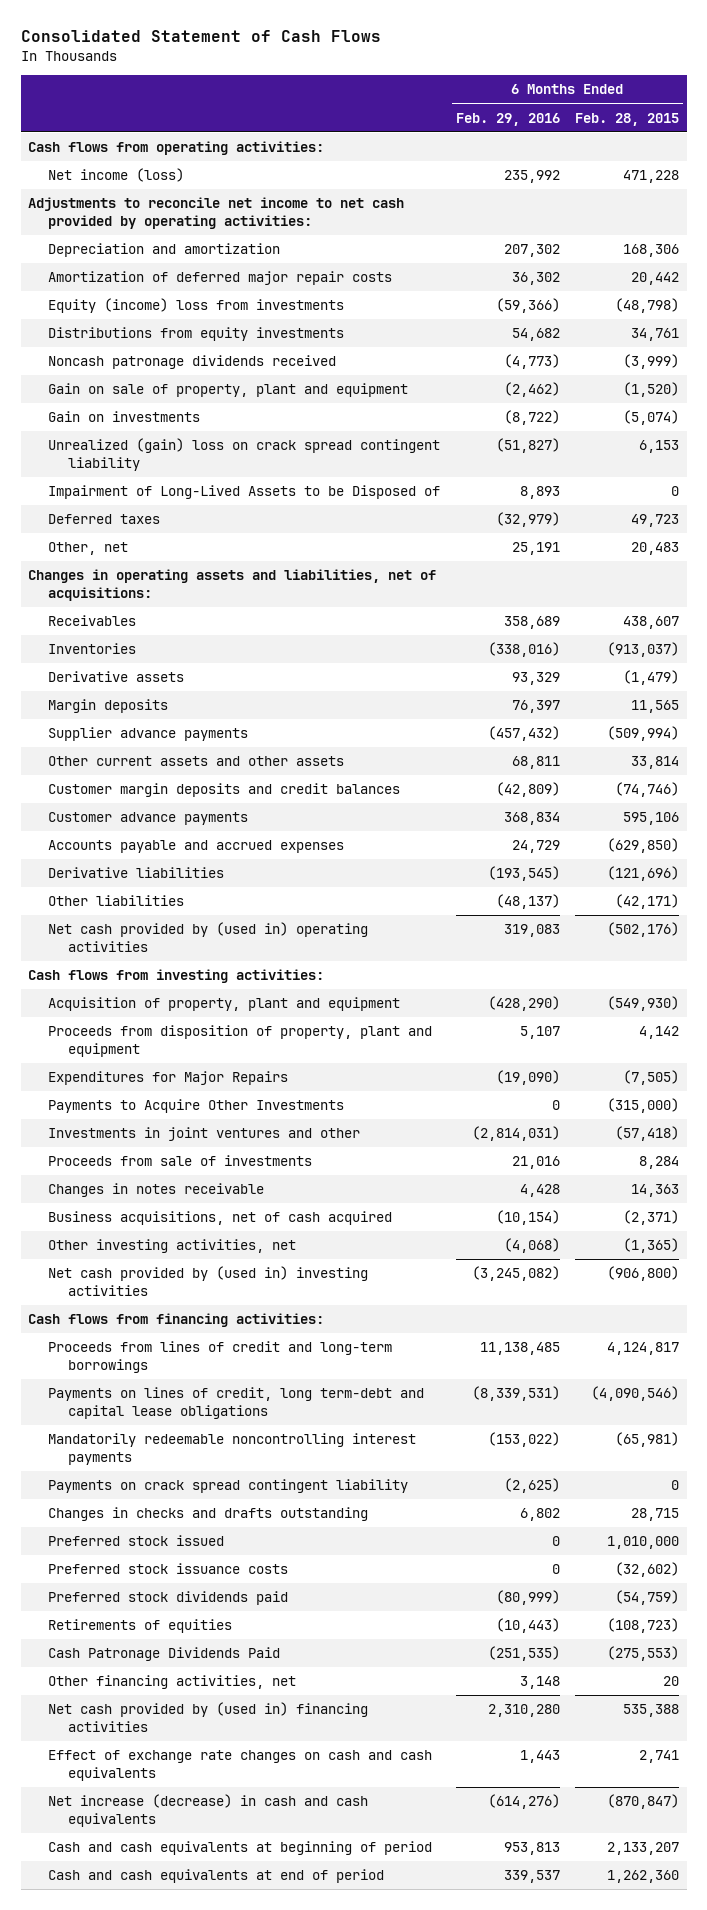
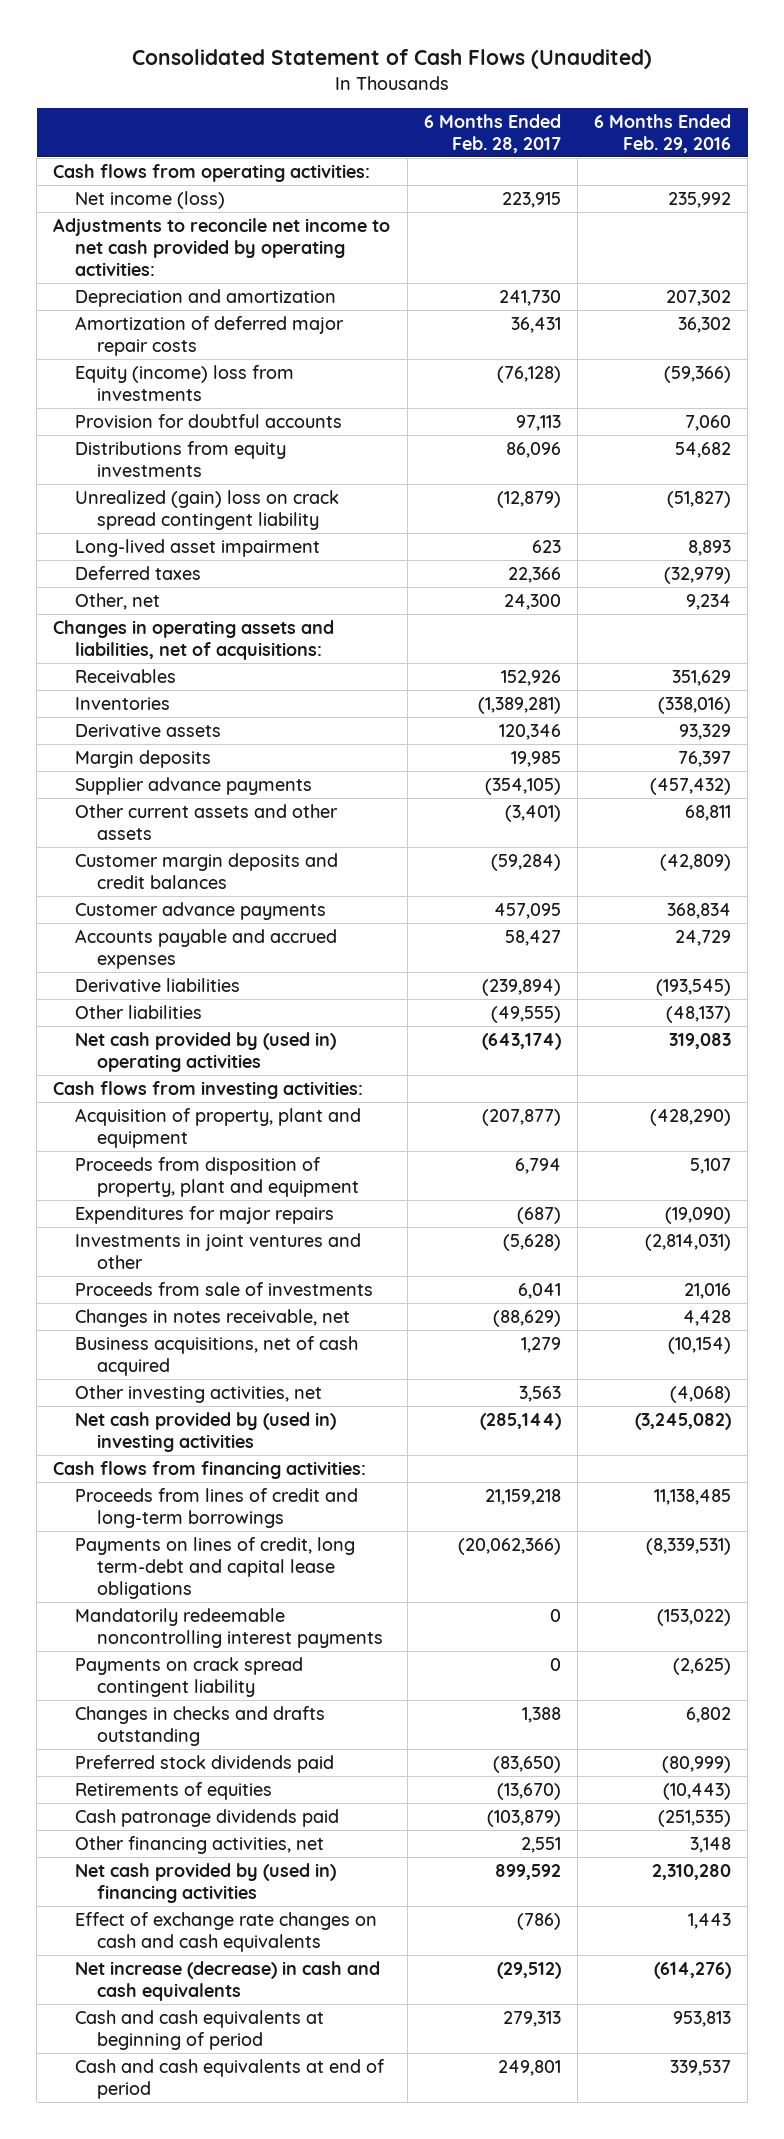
[20,30,381,43] Consolidated Statement of Cash Flows -> [132,49,653,70] Consolidated Statement of Cash Flows (Unaudited)
[574,112,679,126] Feb. 28, 2015 -> none
none -> [423,113,561,153] 6 Months Ended Feb. 28, 2017
none -> [75,413,343,428] Provision for doubtful accounts
[48,355,337,370] Noncash patronage dividends received -> none
[48,383,409,398] Gain on sale of property, plant and equipment -> none
[48,411,201,423] Gain on investments -> none
[48,485,441,500] Impairment of Long-Lived Assets to be Disposed of -> [75,538,321,557] Long-lived asset impairment
[511,542,560,556] 25,191 -> [686,593,732,610] 9,234
[503,616,560,630] 358,689 -> [672,669,732,686] 351,629
[48,1099,345,1114] Payments to Acquire Other Investments -> none
[48,1071,289,1086] Expenditures for Major Repairs -> [75,1205,335,1224] Expenditures for major repairs
[48,1183,265,1198] Changes in notes receivable -> [75,1308,351,1327] Changes in notes receivable, net
[48,1535,225,1547] Preferred stock issued -> none
[48,1563,289,1575] Preferred stock issuance costs -> none
[48,1647,281,1662] Cash Patronage Dividends Paid -> [75,1808,340,1827] Cash patronage dividends paid

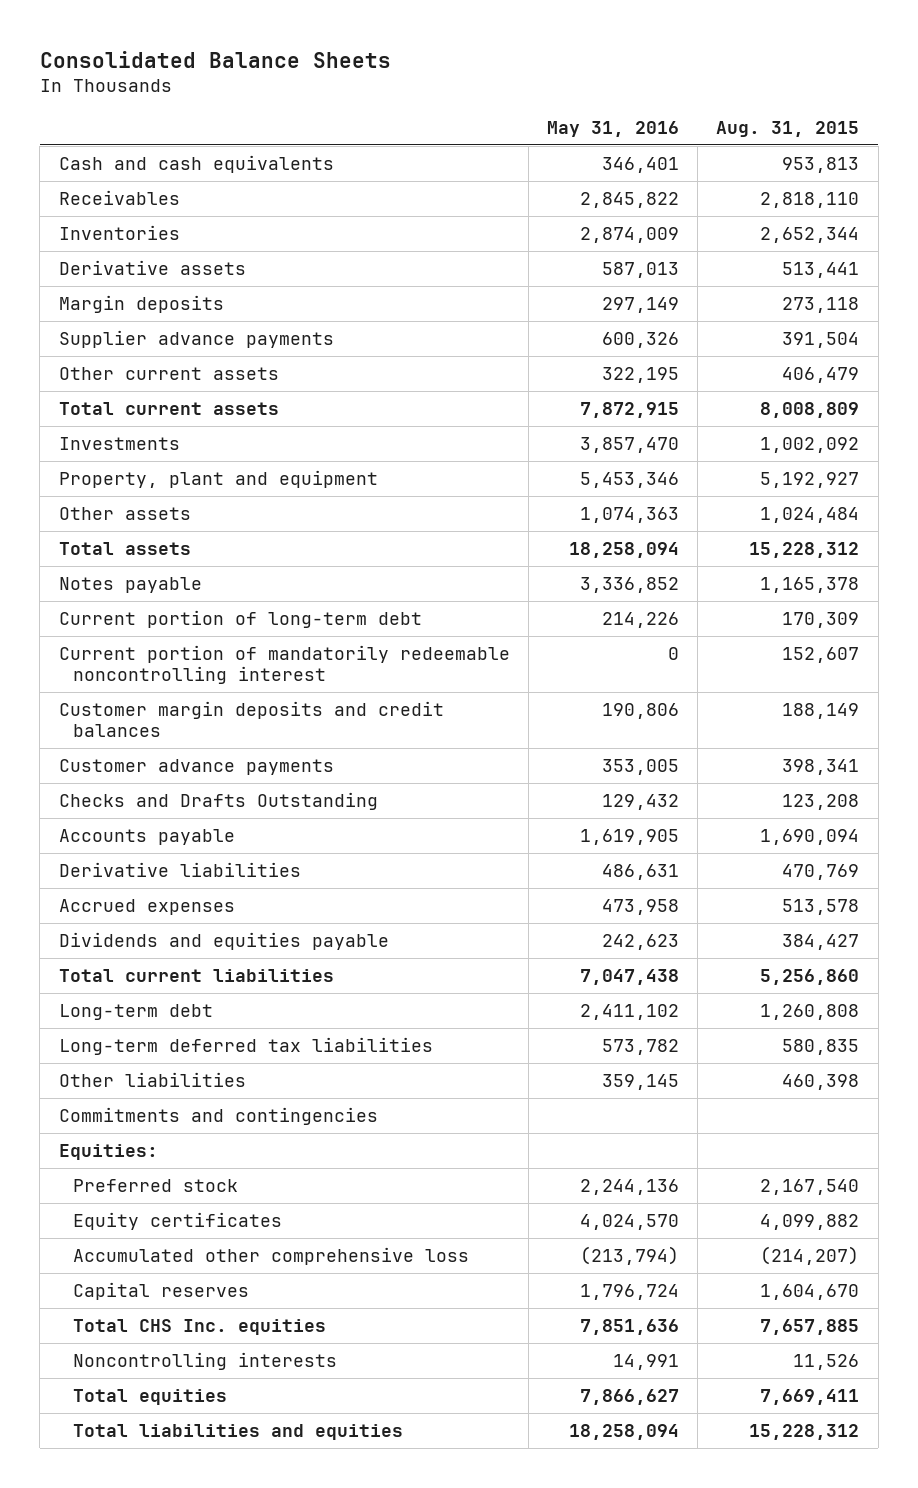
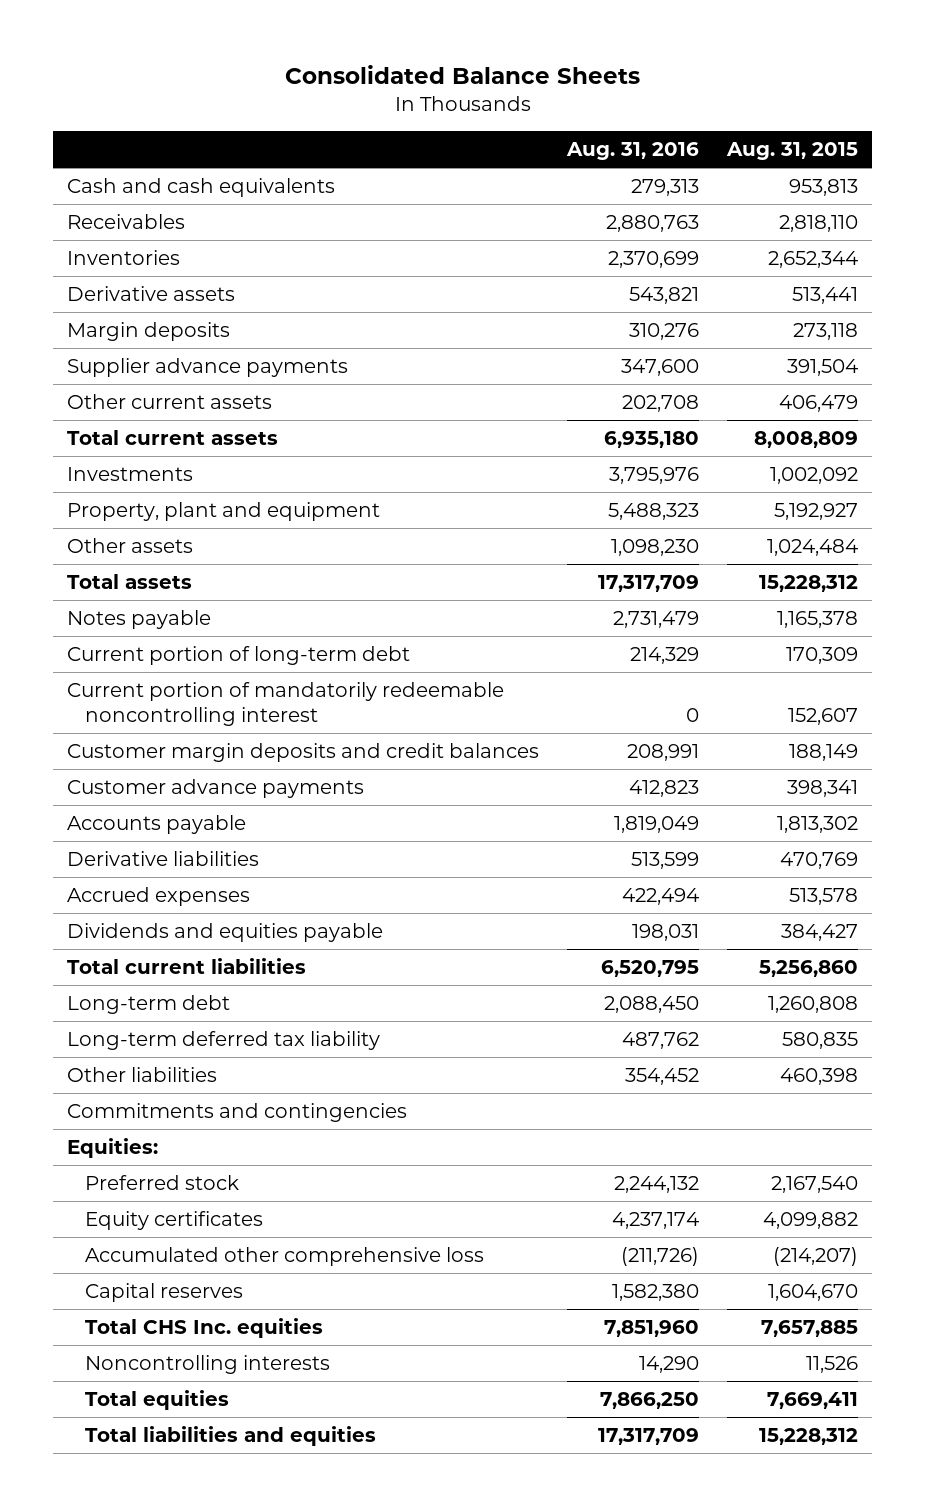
[547,120,680,137] May 31, 2016 -> none
none -> [566,142,700,161] Aug. 31, 2016
[58,792,378,811] Checks and Drafts Outstanding -> none
[760,829,860,846] 1,690,094 -> [777,815,859,833] 1,813,302
[58,1037,433,1056] Long-term deferred tax liabilities -> [67,1030,381,1050] Long-term deferred tax liability

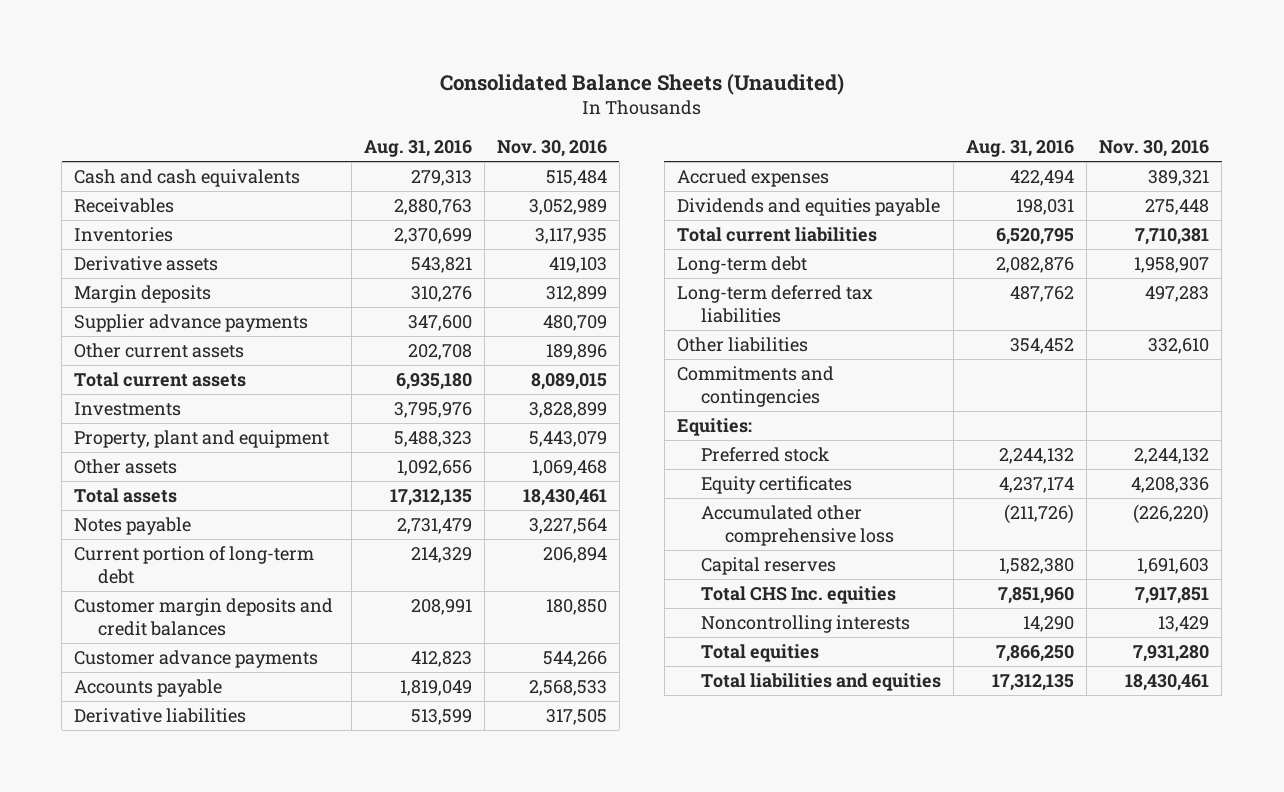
[284,65,640,85] Consolidated Balance Sheets -> [439,72,844,95] Consolidated Balance Sheets (Unaudited)
[726,142,859,161] Aug. 31, 2015 -> none
none -> [496,139,607,157] Nov. 30, 2016
[611,538,700,556] 1,098,230 -> [396,460,472,477] 1,092,656
[598,574,700,592] 17,317,709 -> [389,489,472,507] 17,312,135
[67,681,505,727] Current portion of mandatorily redeemable noncontrolling interest -> none
[604,995,700,1013] 2,088,450 -> [996,257,1075,274] 2,082,876
[67,1030,381,1050] Long-term deferred tax liability -> [676,285,873,323] Long-term deferred tax liabilities
[598,1427,700,1445] 17,317,709 -> [992,674,1075,692] 17,312,135

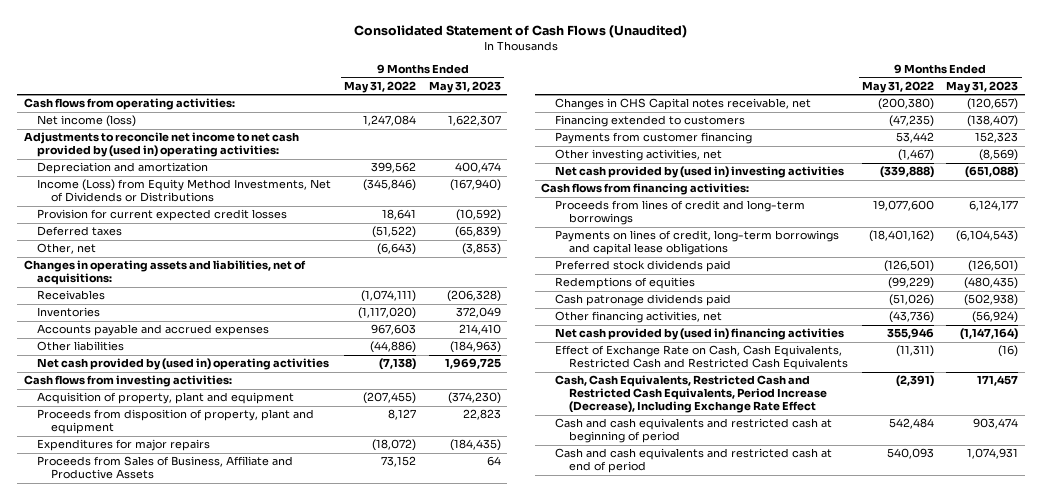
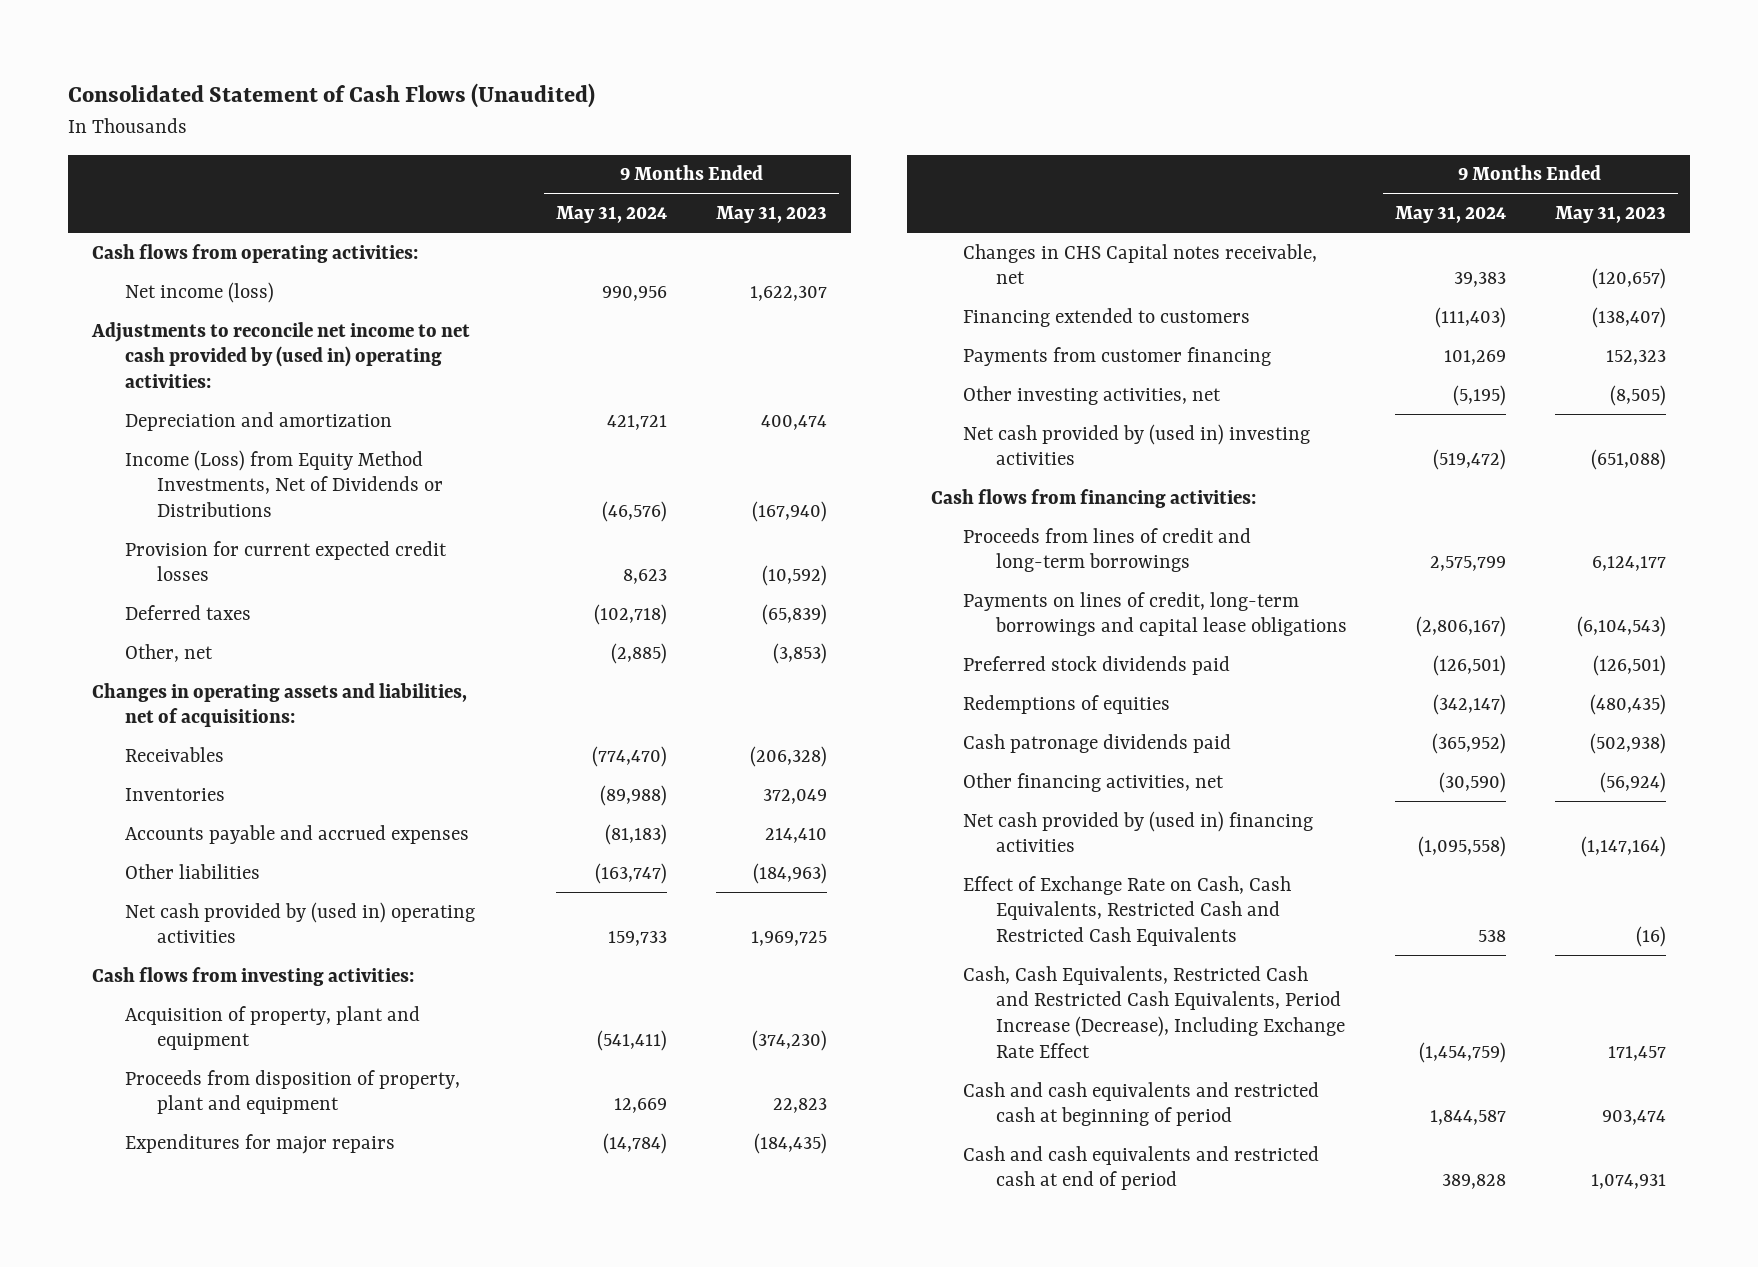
[344,80,417,93] May 31, 2022 -> none
none -> [556,206,668,224] May 31, 2024
[37,456,294,480] Proceeds from Sales of Business, Affiliate and Productive Assets -> none
[979,149,1019,162] (8,569) -> [1609,384,1666,406] (8,505)

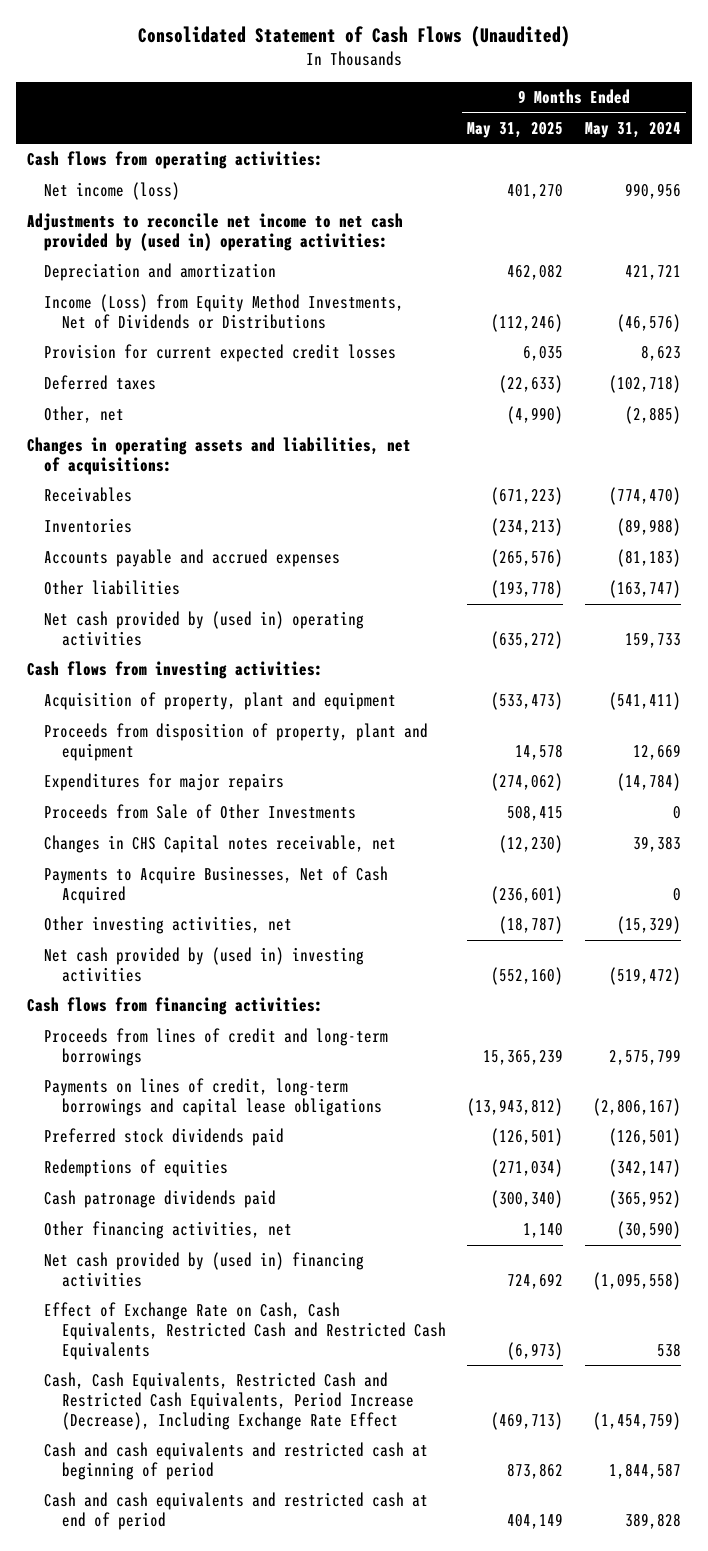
[715,206,827,224] May 31, 2023 -> none
none -> [467,121,564,138] May 31, 2025
none -> [44,804,357,820] Proceeds from Sale of Other Investments
[963,307,1251,327] Financing extended to customers -> none
[963,346,1272,366] Payments from customer financing -> none
none -> [44,866,389,904] Payments to Acquire Businesses, Net of Cash Acquired
[1453,384,1507,406] (5,195) -> [616,916,681,935] (15,329)

